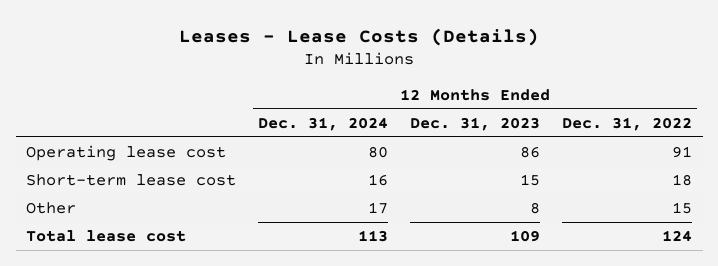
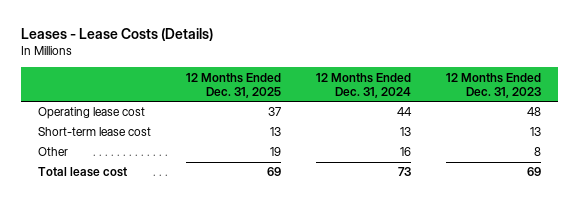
[561,116,692,131] Dec. 31, 2022 -> none
none -> [185,72,281,98] 12 Months Ended Dec. 31, 2025
[368,145,389,158] 80 -> [396,107,412,117] 44
[519,145,540,158] 86 -> [526,107,541,117] 48
[368,173,389,186] 16 -> [399,127,411,137] 13
[519,173,540,186] 15 -> [529,127,541,137] 13
[368,201,389,214] 17 -> [399,147,411,157] 16
[358,229,389,242] 113 -> [397,167,411,177] 73
[509,229,540,242] 109 -> [526,167,541,177] 69

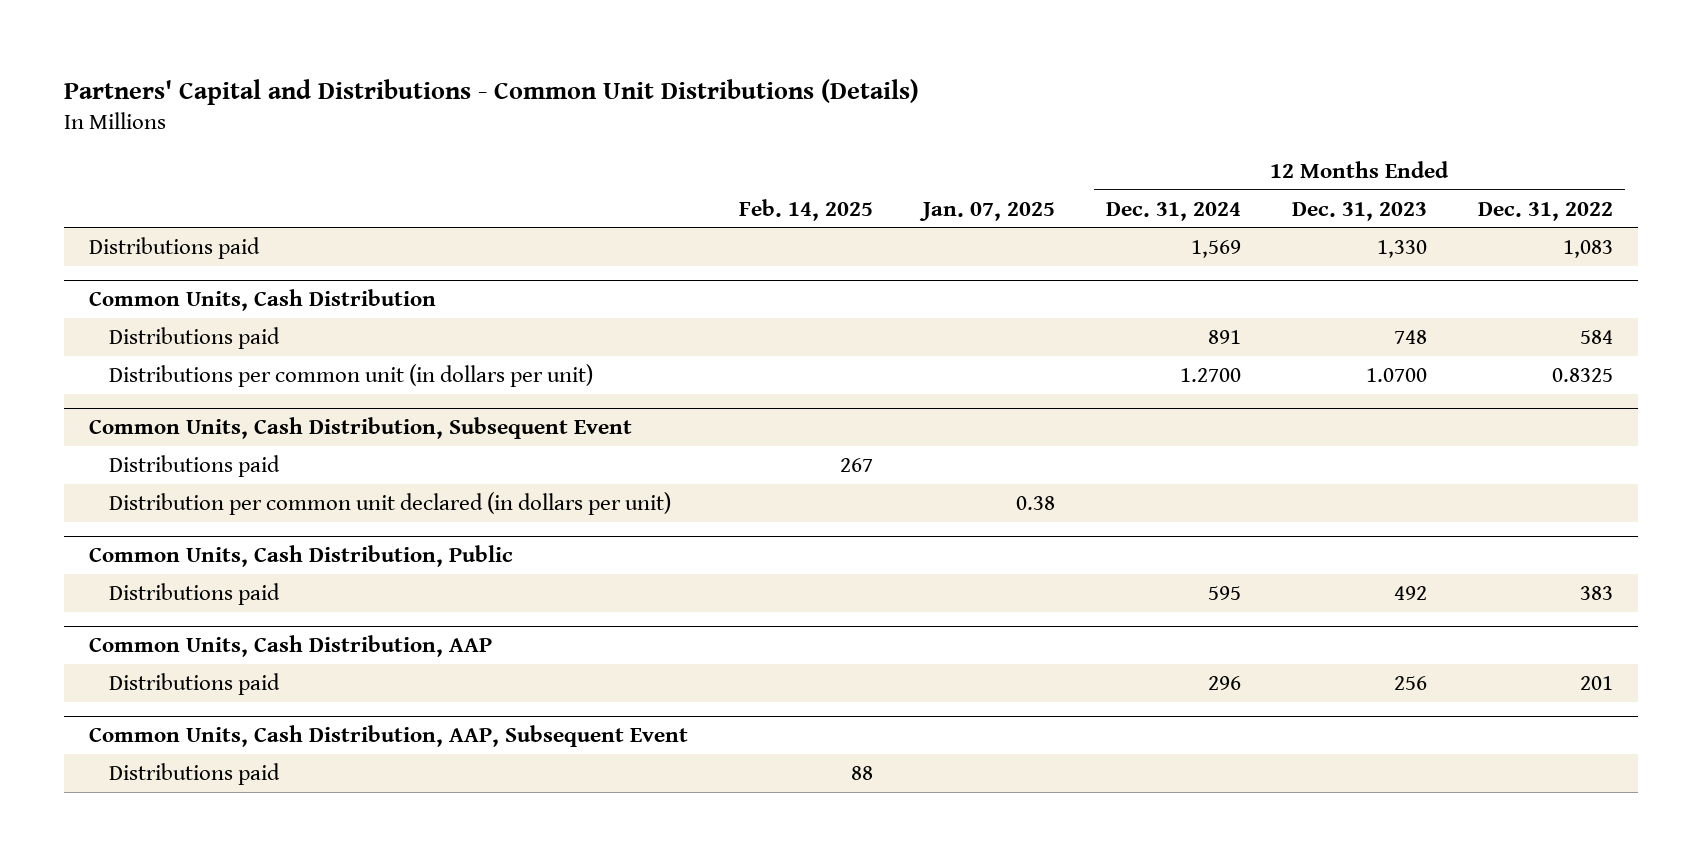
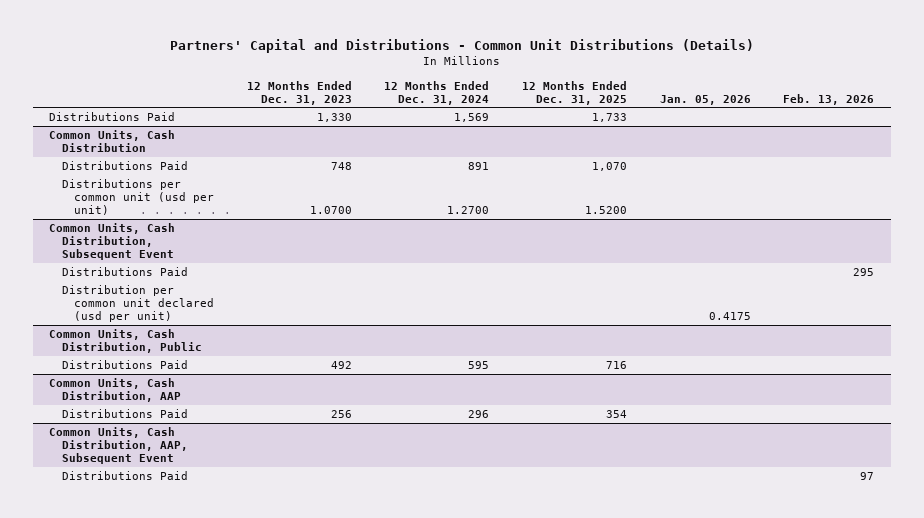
[738,198,873,221] Feb. 14, 2025 -> none
[919,201,1056,221] Jan. 07, 2025 -> none
[1477,201,1613,221] Dec. 31, 2022 -> none
none -> [522,80,628,105] 12 Months Ended Dec. 31, 2025
none -> [659,94,751,105] Jan. 05, 2026
none -> [783,93,875,105] Feb. 13, 2026
[89,236,261,259] Distributions paid -> [49,111,176,121] Distributions Paid
[109,326,281,349] Distributions paid -> [61,160,188,170] Distributions Paid
[109,363,594,387] Distributions per common unit (in dollars per unit) -> [61,178,215,215] Distributions per common unit (usd per unit)
[109,454,281,477] Distributions paid -> [61,266,188,276] Distributions Paid
[109,491,672,515] Distribution per common unit declared (in dollars per unit) -> [61,284,215,322] Distribution per common unit declared (usd per unit)
[109,582,281,605] Distributions paid -> [61,359,188,369] Distributions Paid
[109,672,281,695] Distributions paid -> [61,408,188,418] Distributions Paid
[109,762,281,785] Distributions paid -> [61,470,188,480] Distributions Paid

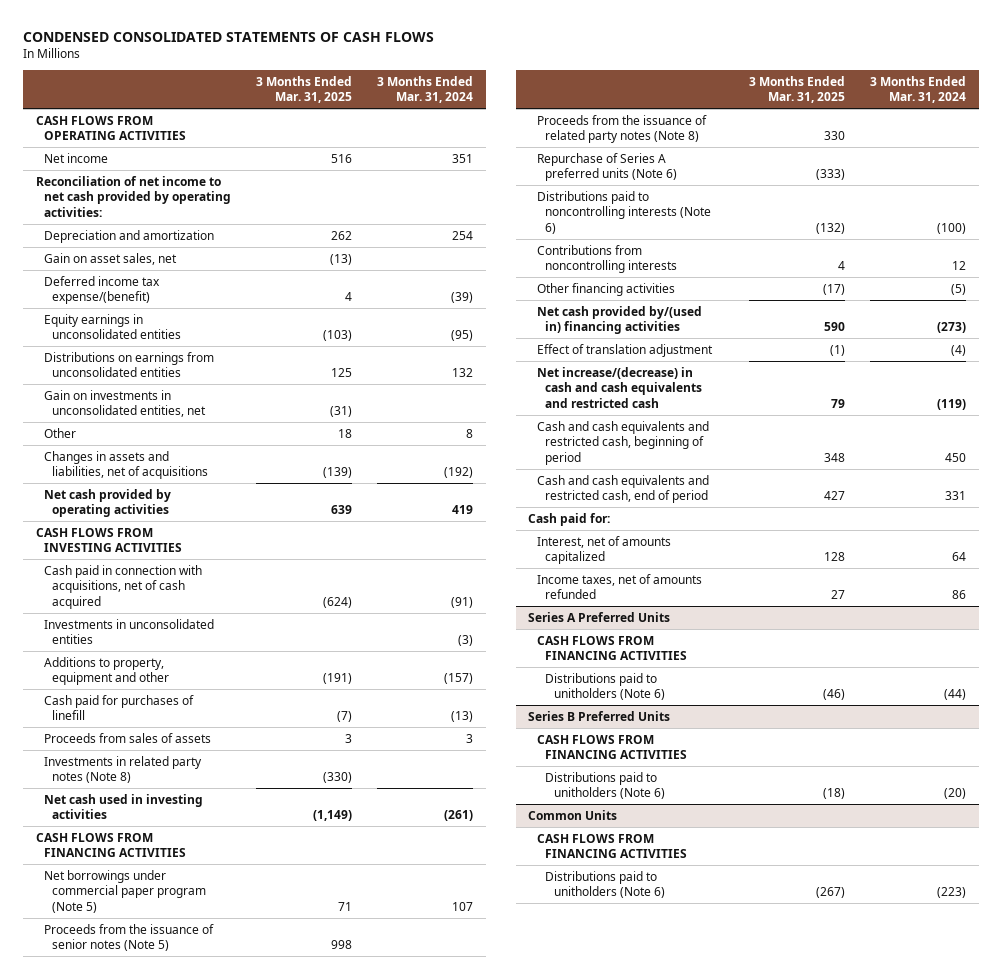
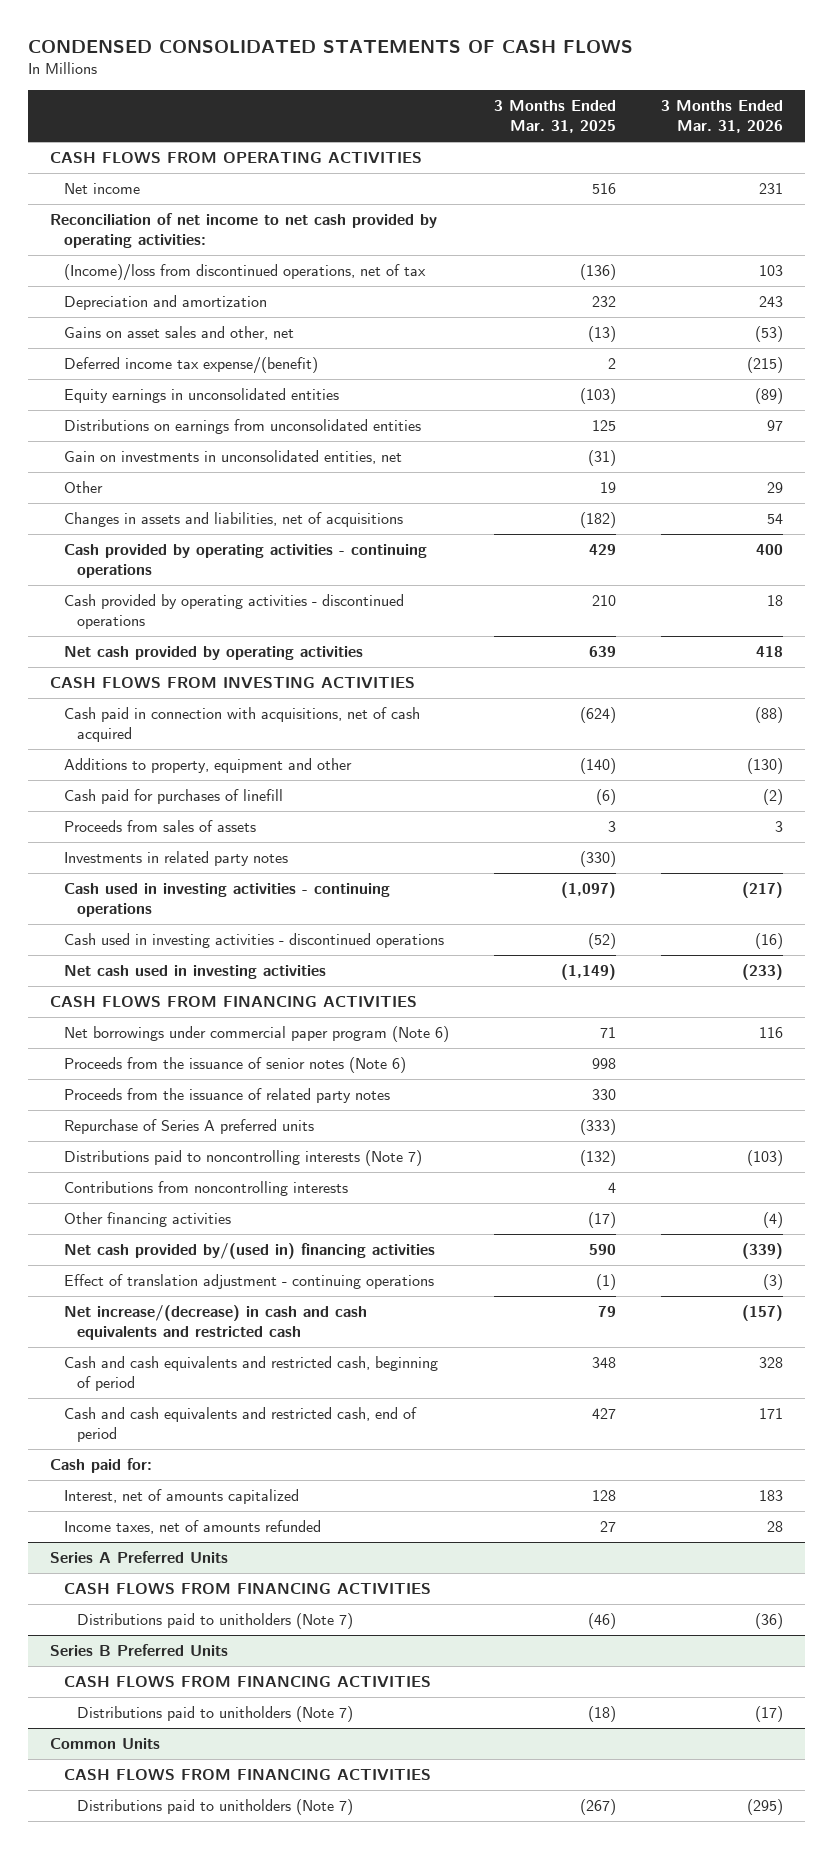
[377,75,474,104] 3 Months Ended Mar. 31, 2024 -> none
none -> [660,99,783,134] 3 Months Ended Mar. 31, 2026
none -> [63,263,426,281] (Income)/loss from discontinued operations, net of tax
[331,230,353,240] 262 -> [591,295,616,307] 232
[43,252,177,265] Gain on asset sales, net -> [63,325,294,340] Gains on asset sales and other, net
[345,292,353,302] 4 -> [607,357,616,369] 2
[338,428,353,438] 18 -> [599,481,616,493] 19
[323,467,353,479] (139) -> [579,511,616,528] (182)
none -> [63,543,427,579] Cash provided by operating activities - continuing operations
none -> [63,593,404,630] Cash provided by operating activities - discontinued operations
[43,618,214,645] Investments in unconsolidated entities -> none
[323,673,353,685] (191) -> [579,757,616,774] (140)
[337,711,353,723] (7) -> [595,788,616,805] (6)
[43,755,202,784] Investments in related party notes (Note 8) -> [63,850,288,866] Investments in related party notes
none -> [63,882,390,918] Cash used in investing activities - continuing operations
none -> [63,932,444,948] Cash used in investing activities - discontinued operations
[43,869,207,913] Net borrowings under commercial paper program (Note 5) -> [63,1025,449,1042] Net borrowings under commercial paper program (Note 6)
[43,923,214,952] Proceeds from the issuance of senior notes (Note 5) -> [63,1056,406,1073] Proceeds from the issuance of senior notes (Note 6)
[536,114,707,144] Proceeds from the issuance of related party notes (Note 8) -> [63,1087,390,1103] Proceeds from the issuance of related party notes
[536,152,678,182] Repurchase of Series A preferred units (Note 6) -> [63,1118,314,1134] Repurchase of Series A preferred units
[536,190,712,234] Distributions paid to noncontrolling interests (Note 6) -> [63,1149,422,1166] Distributions paid to noncontrolling interests (Note 7)
[536,343,713,357] Effect of translation adjustment -> [63,1273,434,1289] Effect of translation adjustment - continuing operations
[545,672,665,701] Distributions paid to unitholders (Note 6) -> [76,1612,353,1629] Distributions paid to unitholders (Note 7)
[545,771,665,800] Distributions paid to unitholders (Note 6) -> [76,1705,353,1722] Distributions paid to unitholders (Note 7)
[545,870,665,899] Distributions paid to unitholders (Note 6) -> [76,1798,353,1815] Distributions paid to unitholders (Note 7)

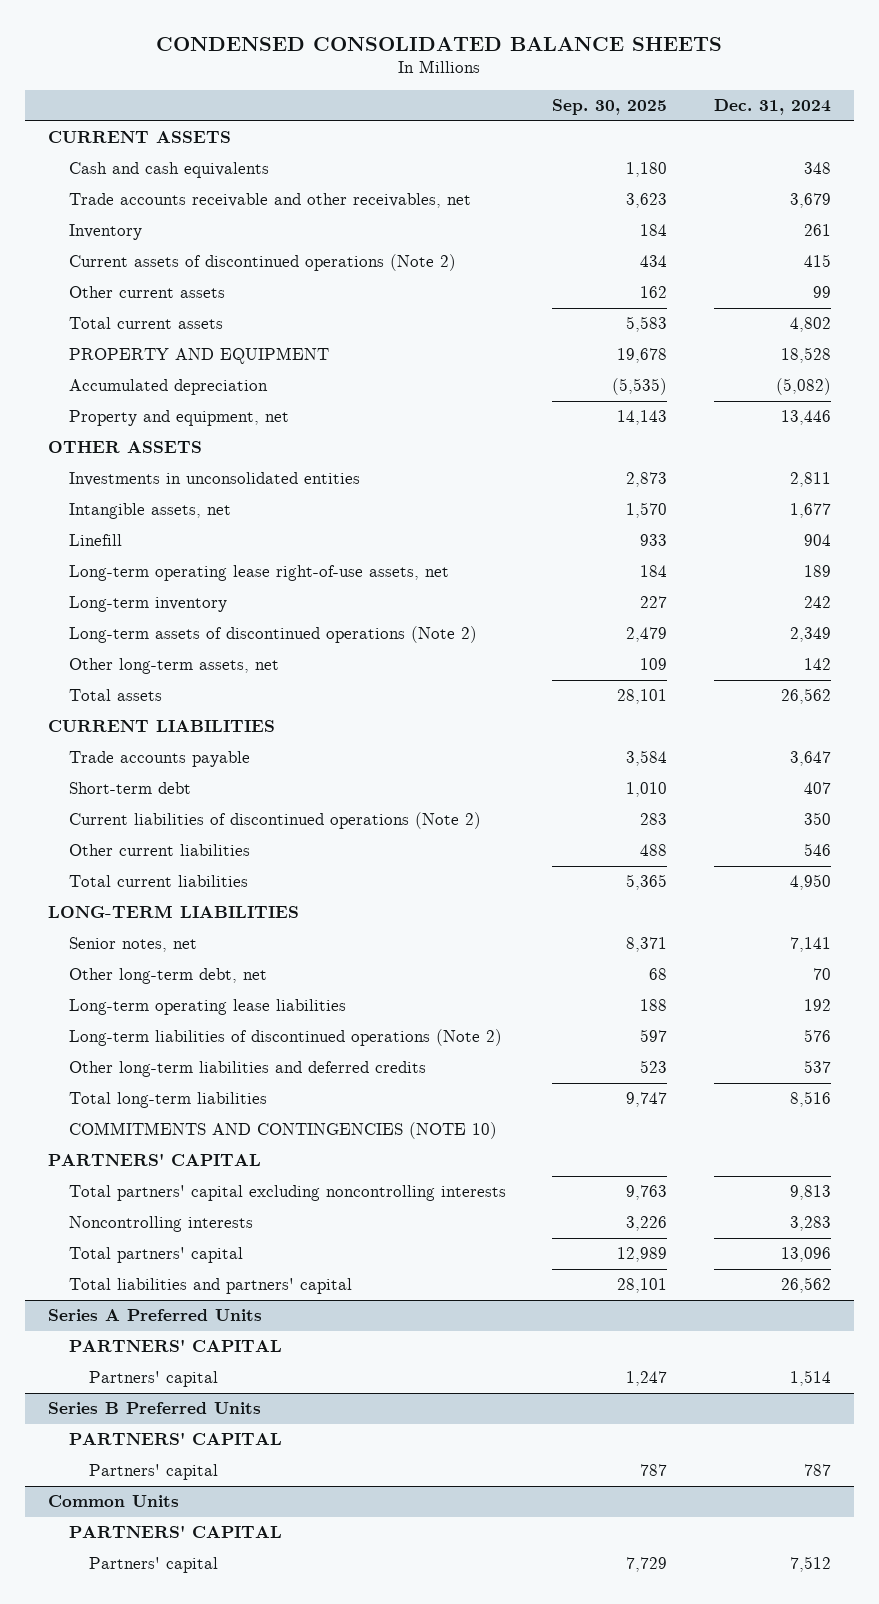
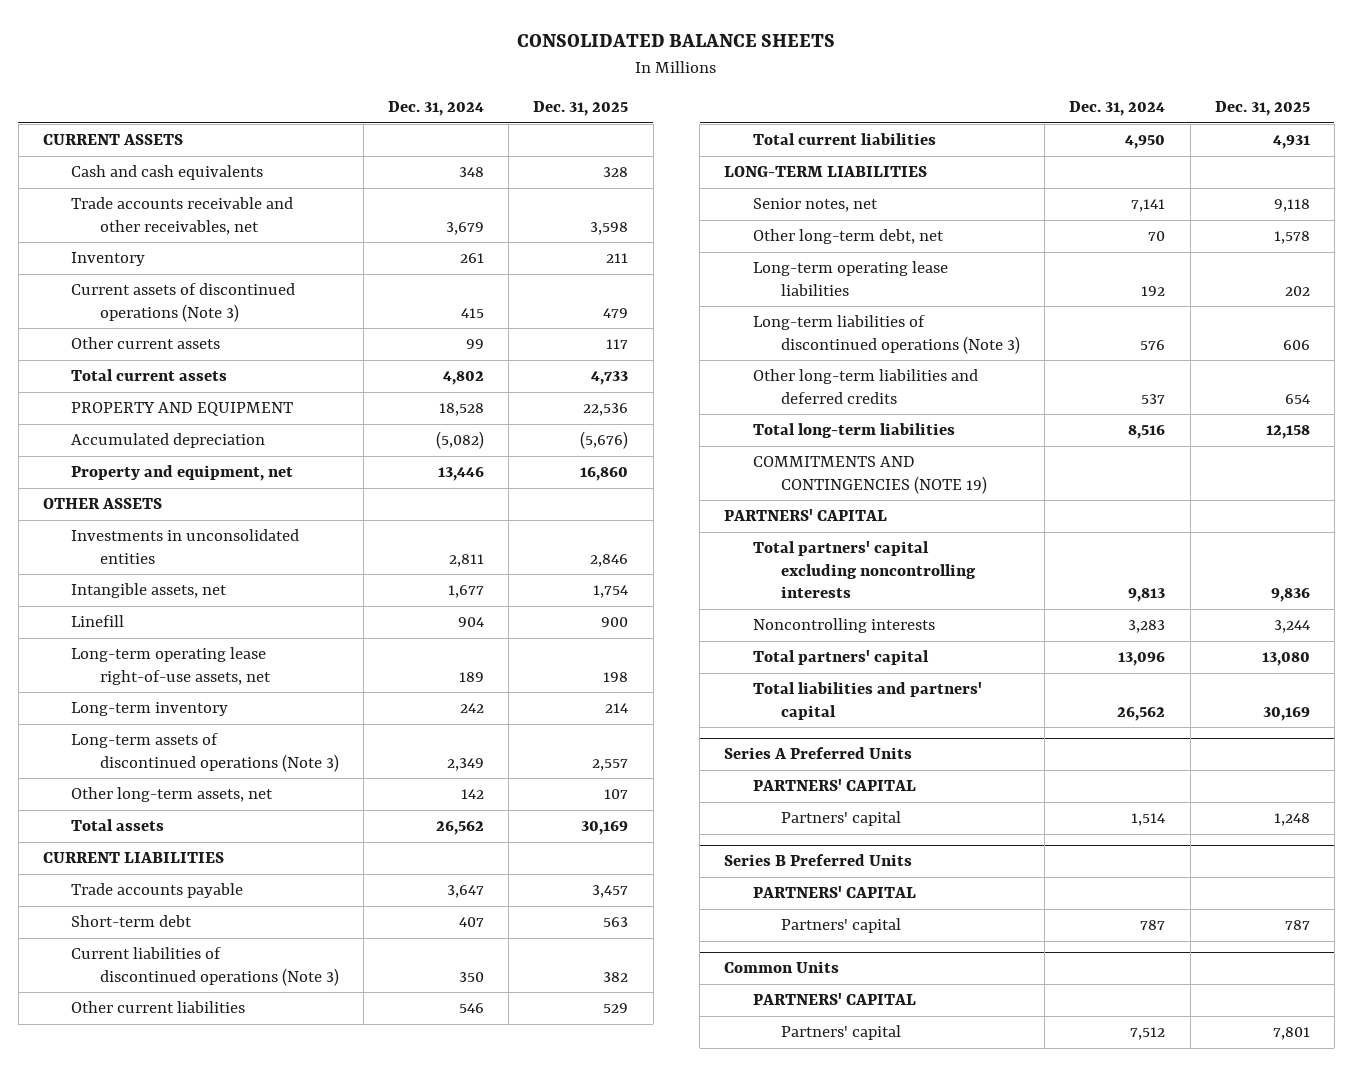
[156,36,723,51] CONDENSED CONSOLIDATED BALANCE SHEETS -> [517,34,836,48] CONSOLIDATED BALANCE SHEETS
[552,99,668,116] Sep. 30, 2025 -> none
none -> [533,101,629,117] Dec. 31, 2025
[68,254,456,272] Current assets of discontinued operations (Note 2) -> [71,283,296,322] Current assets of discontinued operations (Note 3)
[68,626,477,644] Long-term assets of discontinued operations (Note 2) -> [71,733,339,772] Long-term assets of discontinued operations (Note 3)
[68,812,481,830] Current liabilities of discontinued operations (Note 2) -> [71,947,339,986] Current liabilities of discontinued operations (Note 3)
[68,1029,502,1047] Long-term liabilities of discontinued operations (Note 2) -> [752,315,1021,354] Long-term liabilities of discontinued operations (Note 3)
[68,1122,497,1140] COMMITMENTS AND CONTINGENCIES (NOTE 10) -> [752,456,988,494] COMMITMENTS AND CONTINGENCIES (NOTE 19)

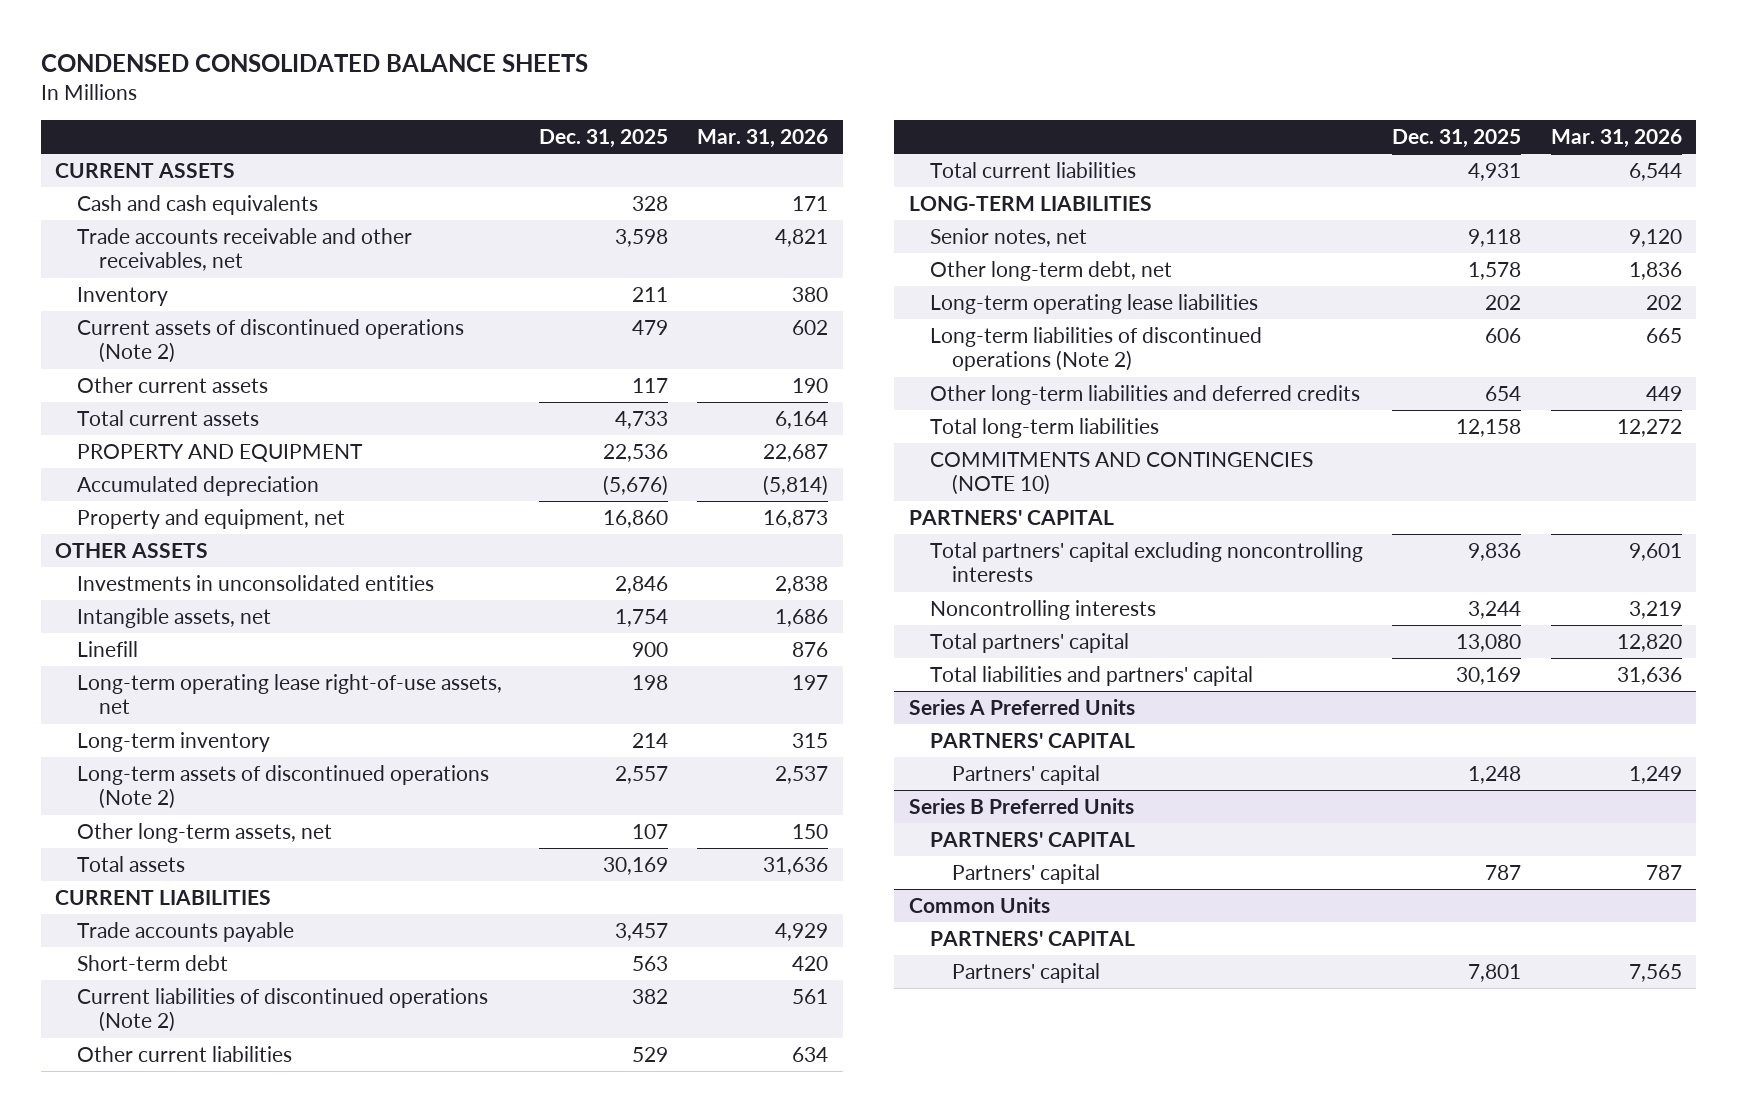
[517,34,836,48] CONSOLIDATED BALANCE SHEETS -> [40,54,588,73] CONDENSED CONSOLIDATED BALANCE SHEETS
[388,101,485,117] Dec. 31, 2024 -> none
none -> [697,129,829,149] Mar. 31, 2026
[71,283,296,322] Current assets of discontinued operations (Note 3) -> [77,318,465,364] Current assets of discontinued operations (Note 2)
[71,733,339,772] Long-term assets of discontinued operations (Note 3) -> [77,764,490,810] Long-term assets of discontinued operations (Note 2)
[71,947,339,986] Current liabilities of discontinued operations (Note 3) -> [77,987,489,1033] Current liabilities of discontinued operations (Note 2)
[752,315,1021,354] Long-term liabilities of discontinued operations (Note 3) -> [930,326,1263,372] Long-term liabilities of discontinued operations (Note 2)
[752,456,988,494] COMMITMENTS AND CONTINGENCIES (NOTE 19) -> [930,451,1314,496] COMMITMENTS AND CONTINGENCIES (NOTE 10)

